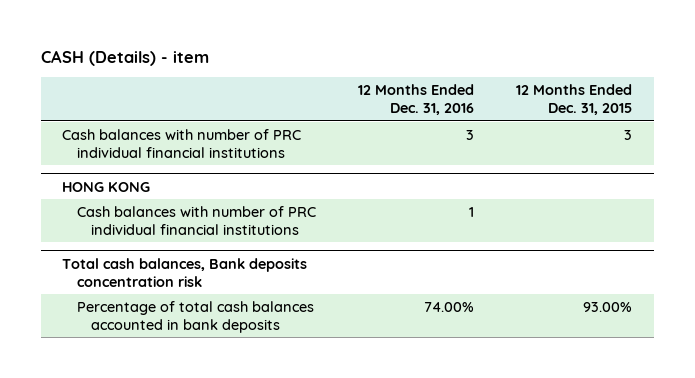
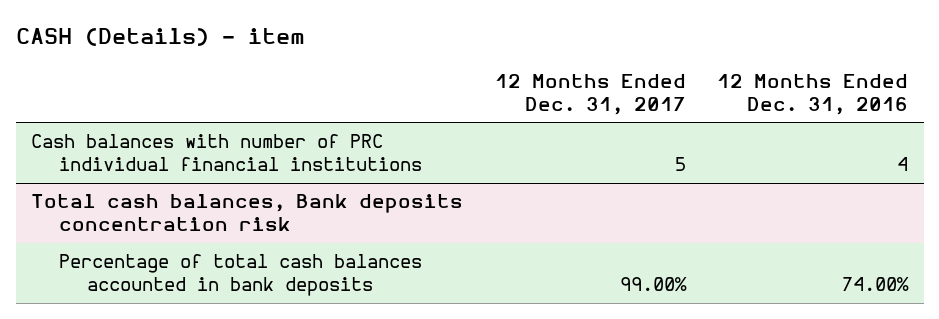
[516,84,633,115] 12 Months Ended Dec. 31, 2015 -> none
none -> [494,74,686,115] 12 Months Ended Dec. 31, 2017
[62,181,151,192] HONG KONG -> none
[76,205,316,235] Cash balances with number of PRC individual financial institutions -> none
[466,129,475,140] 3 -> [897,157,909,172] 4

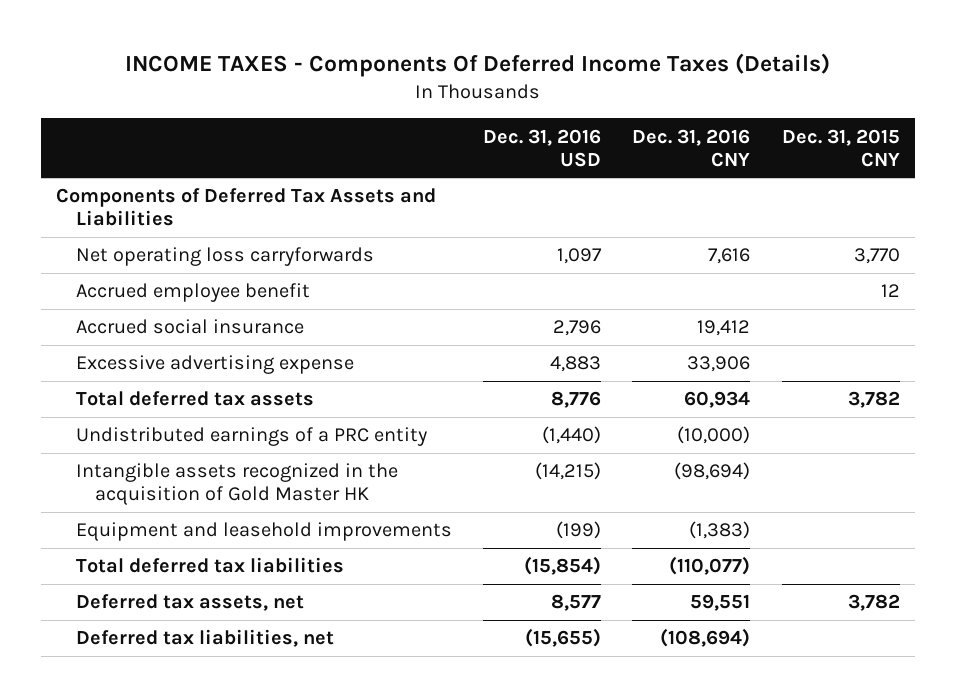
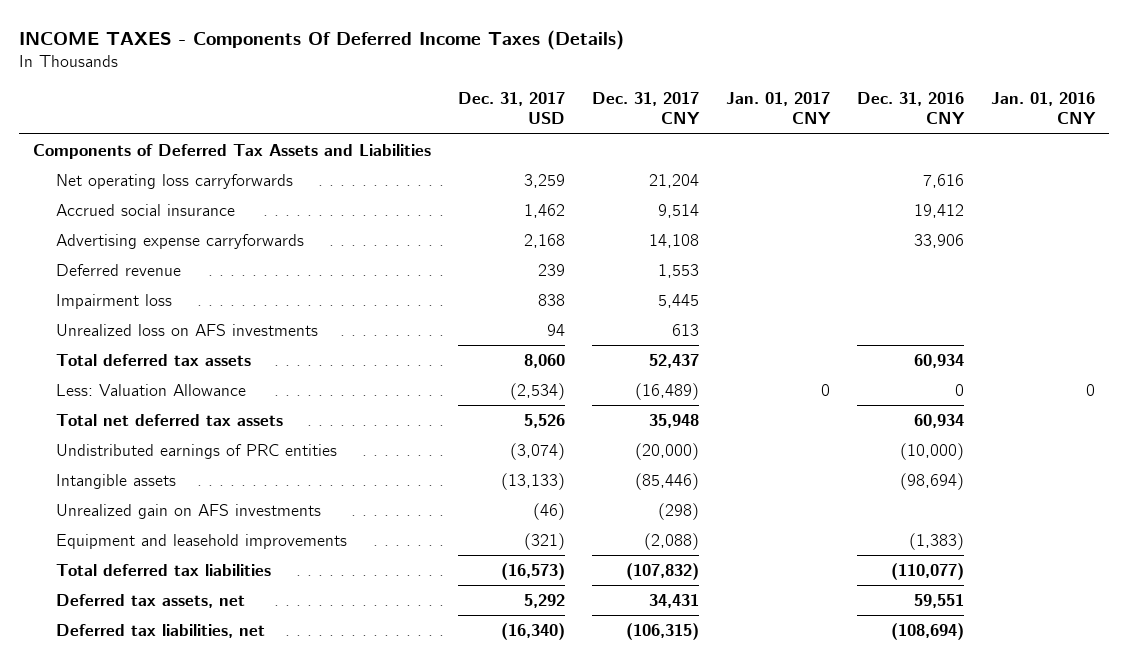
[482,128,601,167] Dec. 31, 2016 USD -> none
[781,128,900,167] Dec. 31, 2015 CNY -> none
none -> [457,91,565,125] Dec. 31, 2017 USD
none -> [591,91,700,125] Dec. 31, 2017 CNY
none -> [725,91,831,125] Jan. 01, 2017 CNY
none -> [990,91,1096,125] Jan. 01, 2016 CNY
[75,283,310,303] Accrued employee benefit -> none
[75,355,354,375] Excessive advertising expense -> [56,233,305,249] Advertising expense carryforwards
none -> [56,263,182,276] Deferred revenue
none -> [56,293,173,309] Impairment loss
none -> [56,323,319,336] Unrealized loss on AFS investments
none -> [56,383,247,396] Less: Valuation Allowance
none -> [56,413,284,426] Total net deferred tax assets
[75,427,427,447] Undistributed earnings of a PRC entity -> [56,443,338,459] Undistributed earnings of PRC entities
[75,463,398,506] Intangible assets recognized in the acquisition of Gold Master HK -> [56,473,177,489] Intangible assets
none -> [56,503,322,519] Unrealized gain on AFS investments

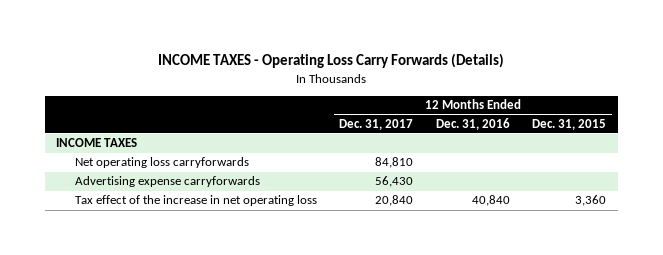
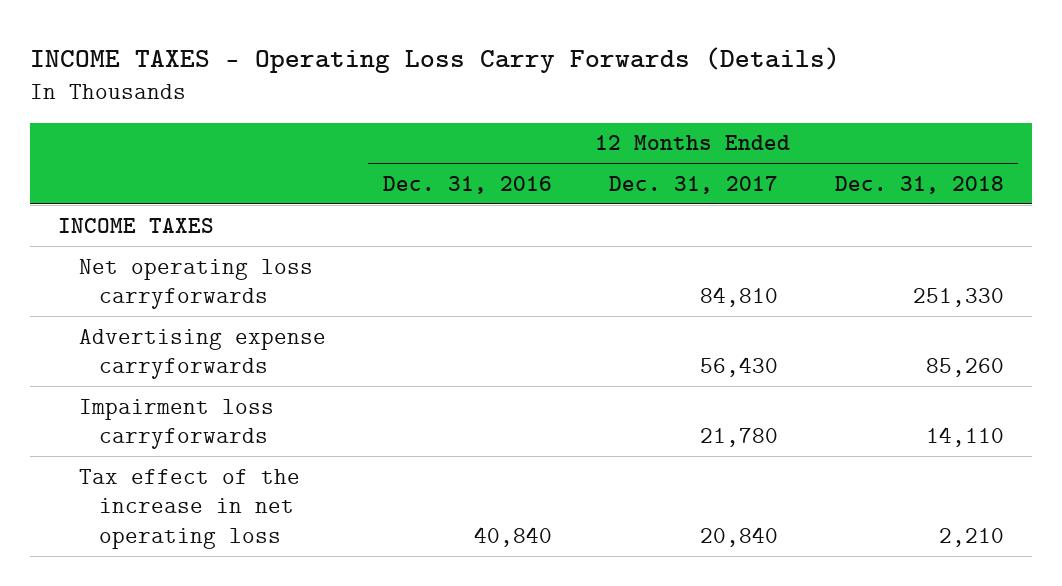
[532,118,607,130] Dec. 31, 2015 -> none
none -> [834,175,1004,194] Dec. 31, 2018
none -> [78,398,274,450] Impairment loss carryforwards

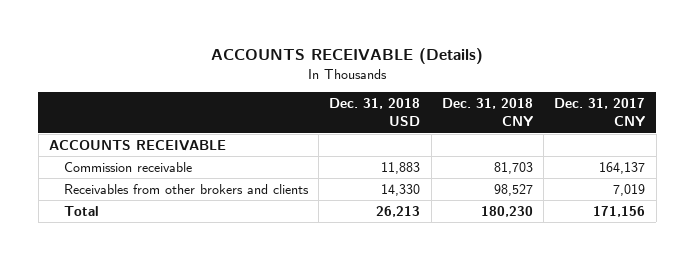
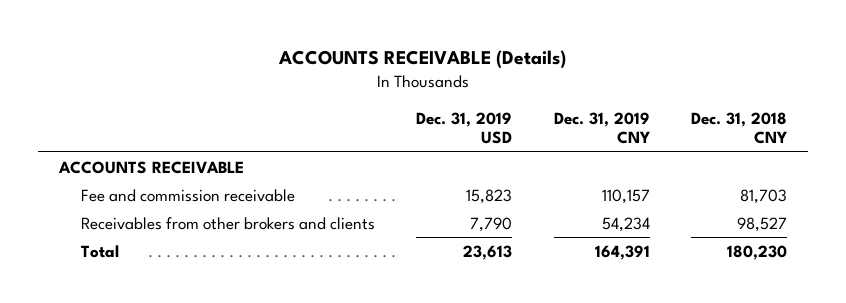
[329,98,421,127] Dec. 31, 2018 USD -> none
[554,98,646,127] Dec. 31, 2017 CNY -> none
none -> [416,111,513,145] Dec. 31, 2019 USD
none -> [553,111,650,145] Dec. 31, 2019 CNY
[63,162,192,173] Commission receivable -> [80,188,295,202] Fee and commission receivable

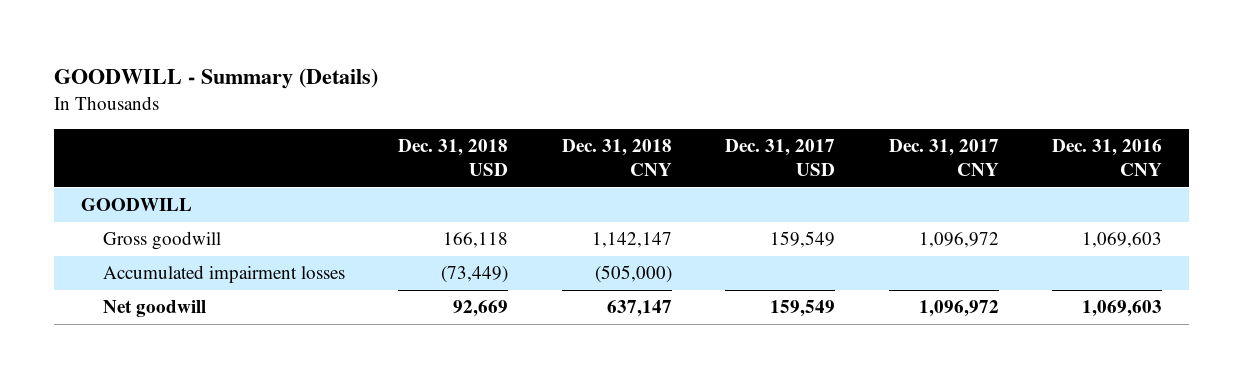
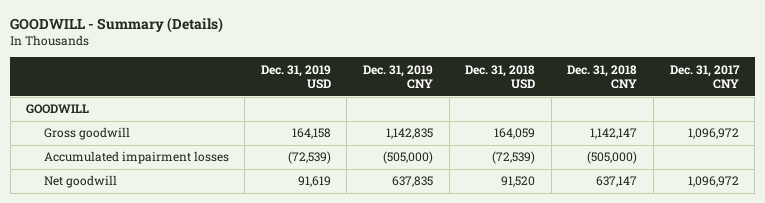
[725,139,836,177] Dec. 31, 2017 USD -> none
[1051,139,1162,177] Dec. 31, 2016 CNY -> none
none -> [260,64,331,90] Dec. 31, 2019 USD
none -> [362,64,433,90] Dec. 31, 2019 CNY
[443,232,509,249] 166,118 -> [494,128,536,140] 164,059
[441,266,509,284] (73,449) -> [492,151,536,165] (72,539)
[453,300,509,318] 92,669 -> [501,176,536,188] 91,520

